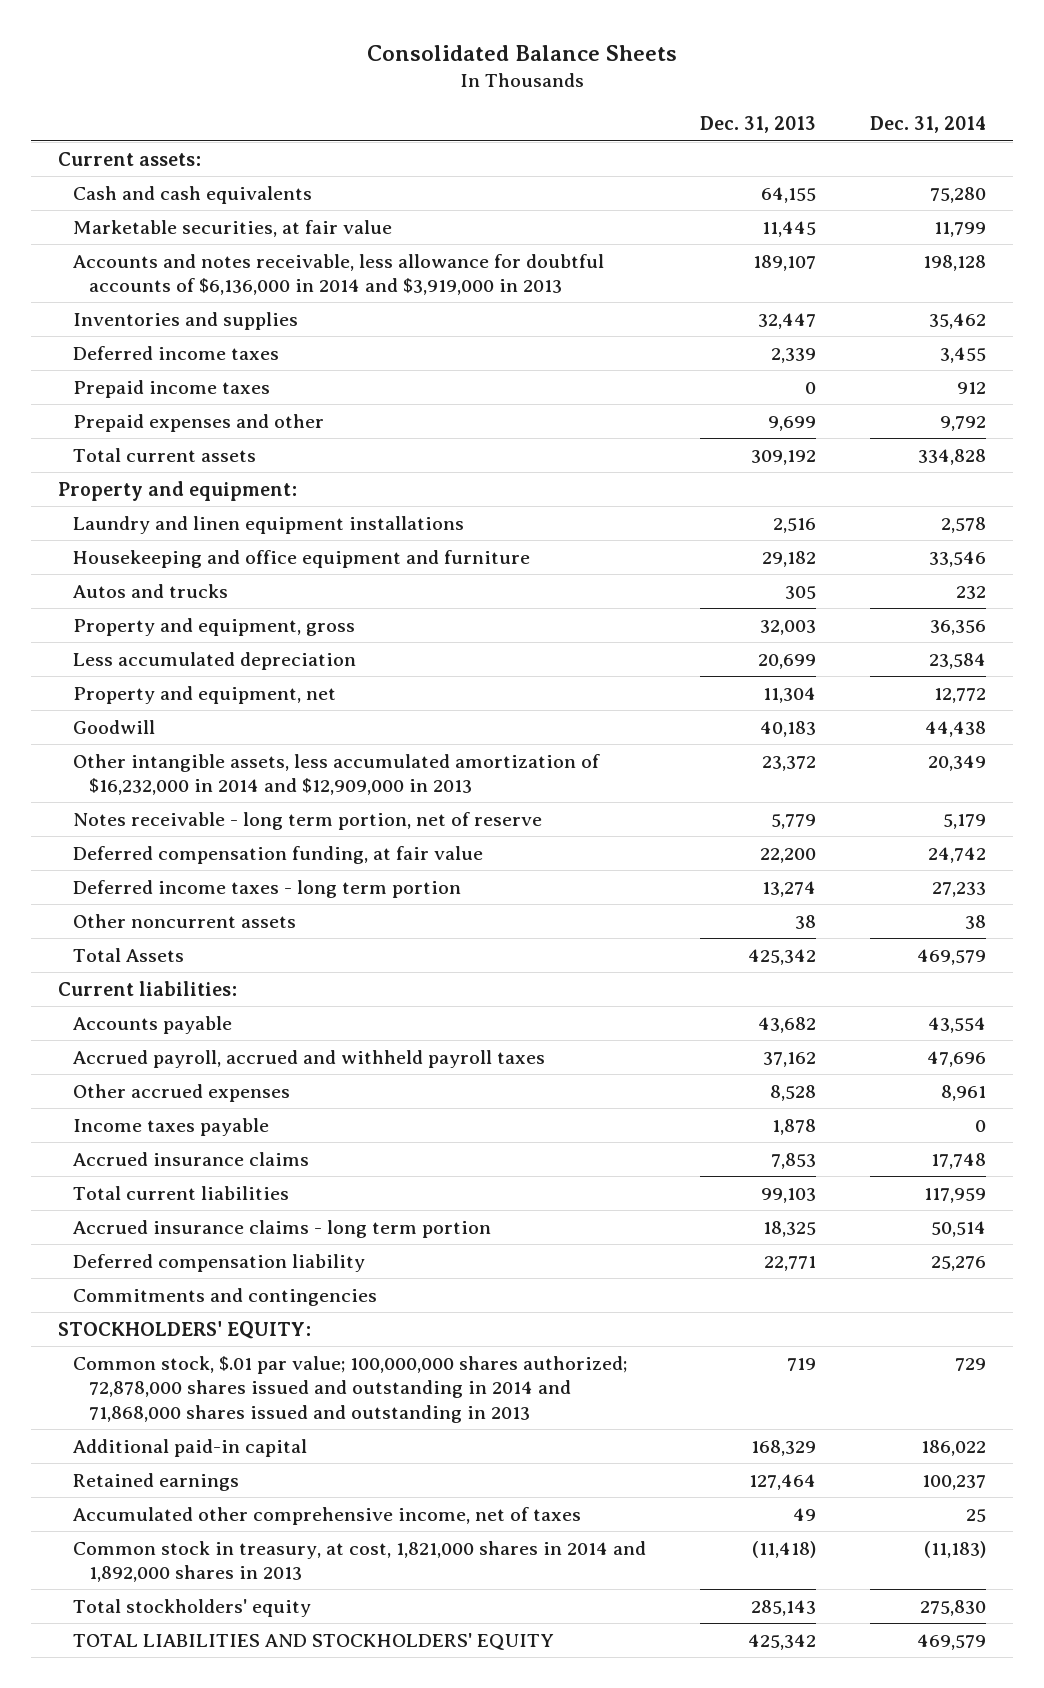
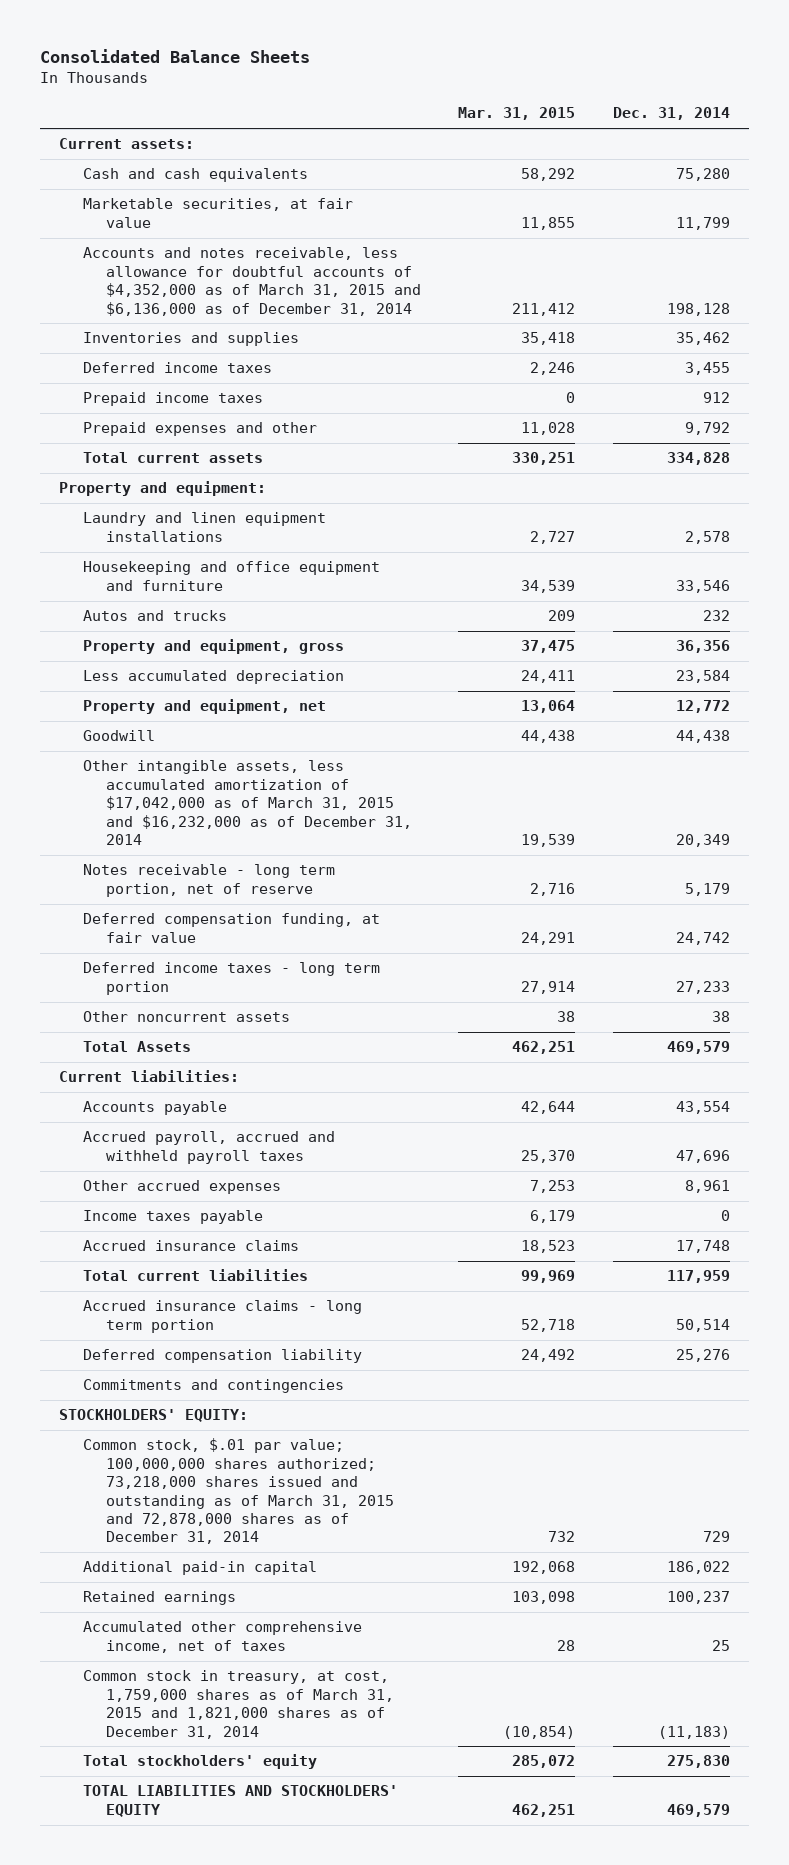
[700,116,817,134] Dec. 31, 2013 -> none
none -> [458,107,576,121] Mar. 31, 2015
[73,253,605,296] Accounts and notes receivable, less allowance for doubtful accounts of $6,136,000 in 2014 and $3,919,000 in 2013 -> [82,247,421,316] Accounts and notes receivable, less allowance for doubtful accounts of $4,352,000 as of March 31, 2015 and $6,136,000 as of December 31, 2014
[73,753,601,796] Other intangible assets, less accumulated amortization of $16,232,000 in 2014 and $12,909,000 in 2013 -> [82,760,412,845] Other intangible assets, less accumulated amortization of $17,042,000 as of March 31, 2015 and $16,232,000 as of December 31, 2014
[73,1355,628,1423] Common stock, $.01 par value; 100,000,000 shares authorized; 72,878,000 shares issued and outstanding in 2014 and 71,868,000 shares issued and outstanding in 2013 -> [82,1438,394,1545] Common stock, $.01 par value; 100,000,000 shares authorized; 73,218,000 shares issued and outstanding as of March 31, 2015 and 72,878,000 shares as of December 31, 2014
[73,1540,647,1583] Common stock in treasury, at cost, 1,821,000 shares in 2014 and 1,892,000 shares in 2013 -> [82,1670,394,1739] Common stock in treasury, at cost, 1,759,000 shares as of March 31, 2015 and 1,821,000 shares as of December 31, 2014

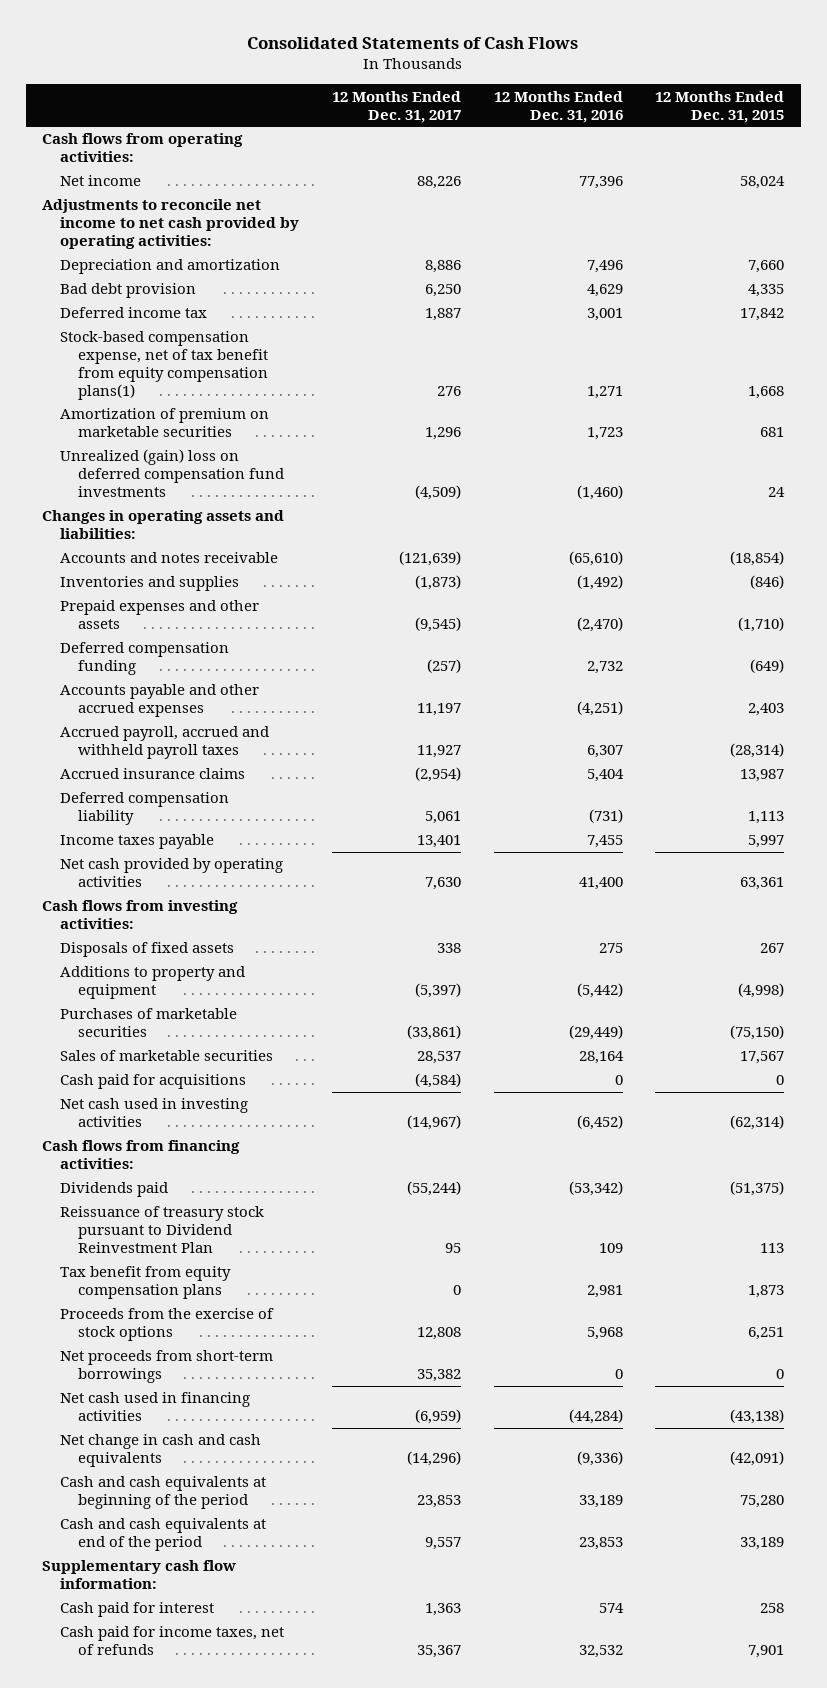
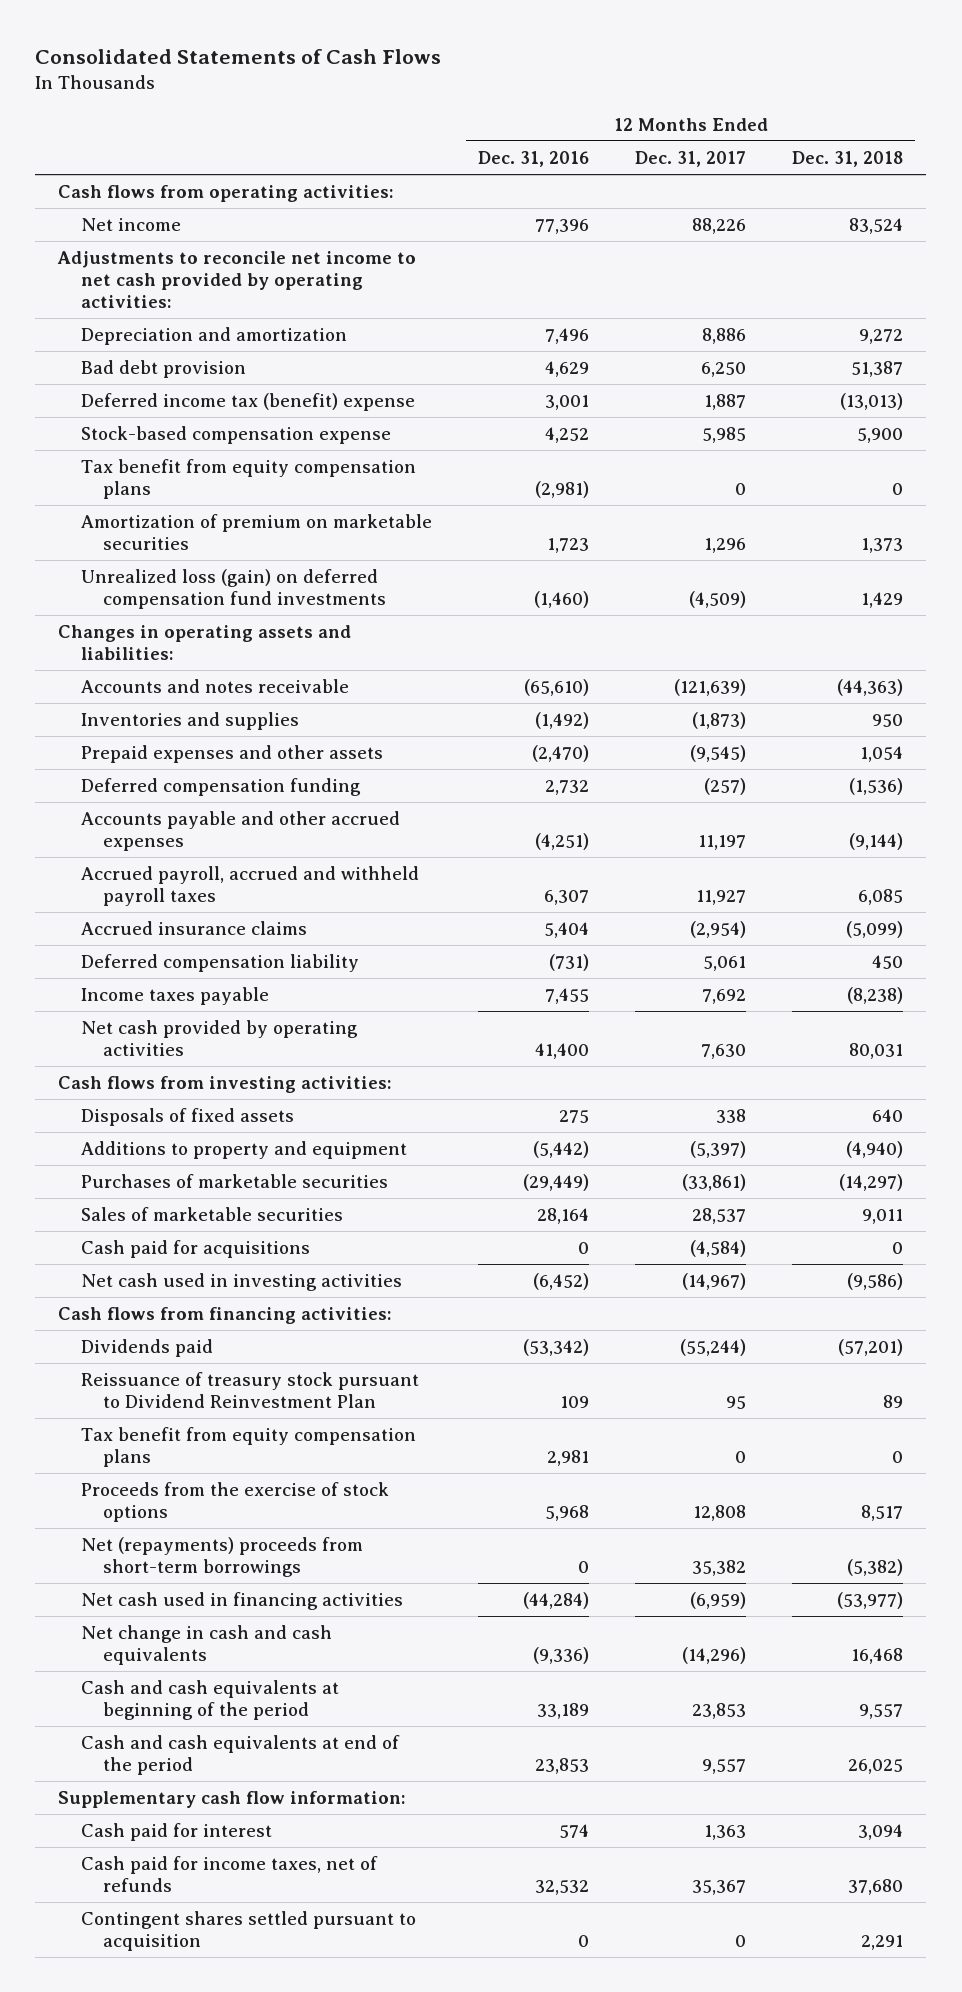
[655,90,785,123] 12 Months Ended Dec. 31, 2015 -> none
none -> [792,150,904,167] Dec. 31, 2018
[60,307,208,319] Deferred income tax -> [80,393,415,412] Deferred income tax (benefit) expense
[60,331,268,400] Stock-based compensation expense, net of tax benefit from equity compensation plans(1) -> [80,426,391,445] Stock-based compensation expense
[436,385,461,396] 276 -> [702,427,747,444] 5,985
[586,385,623,399] 1,271 -> [544,427,589,444] 4,252
none -> [80,459,416,499] Tax benefit from equity compensation plans
[60,449,284,498] Unrealized (gain) loss on deferred compensation fund investments -> [80,569,386,609] Unrealized loss (gain) on deferred compensation fund investments
[416,835,461,849] 13,401 -> [702,989,747,1005] 7,692
[60,1350,274,1384] Net proceeds from short-term borrowings -> [80,1537,363,1577] Net (repayments) proceeds from short-term borrowings
none -> [80,1911,416,1951] Contingent shares settled pursuant to acquisition

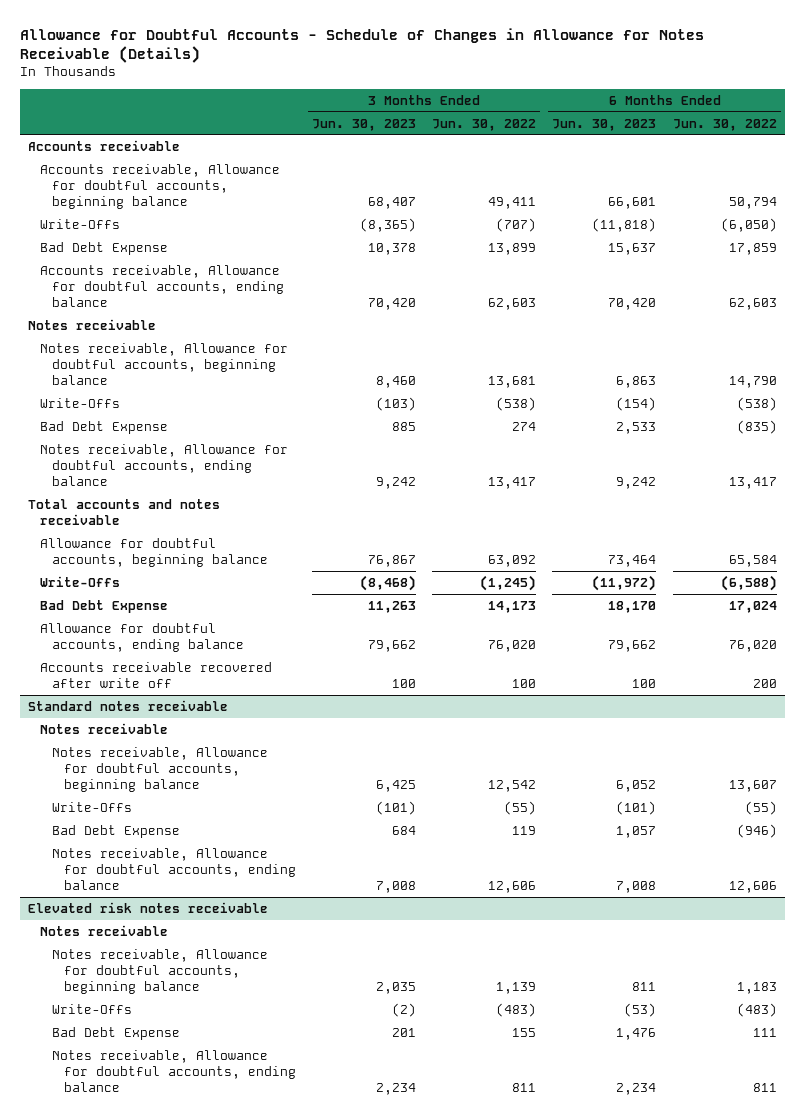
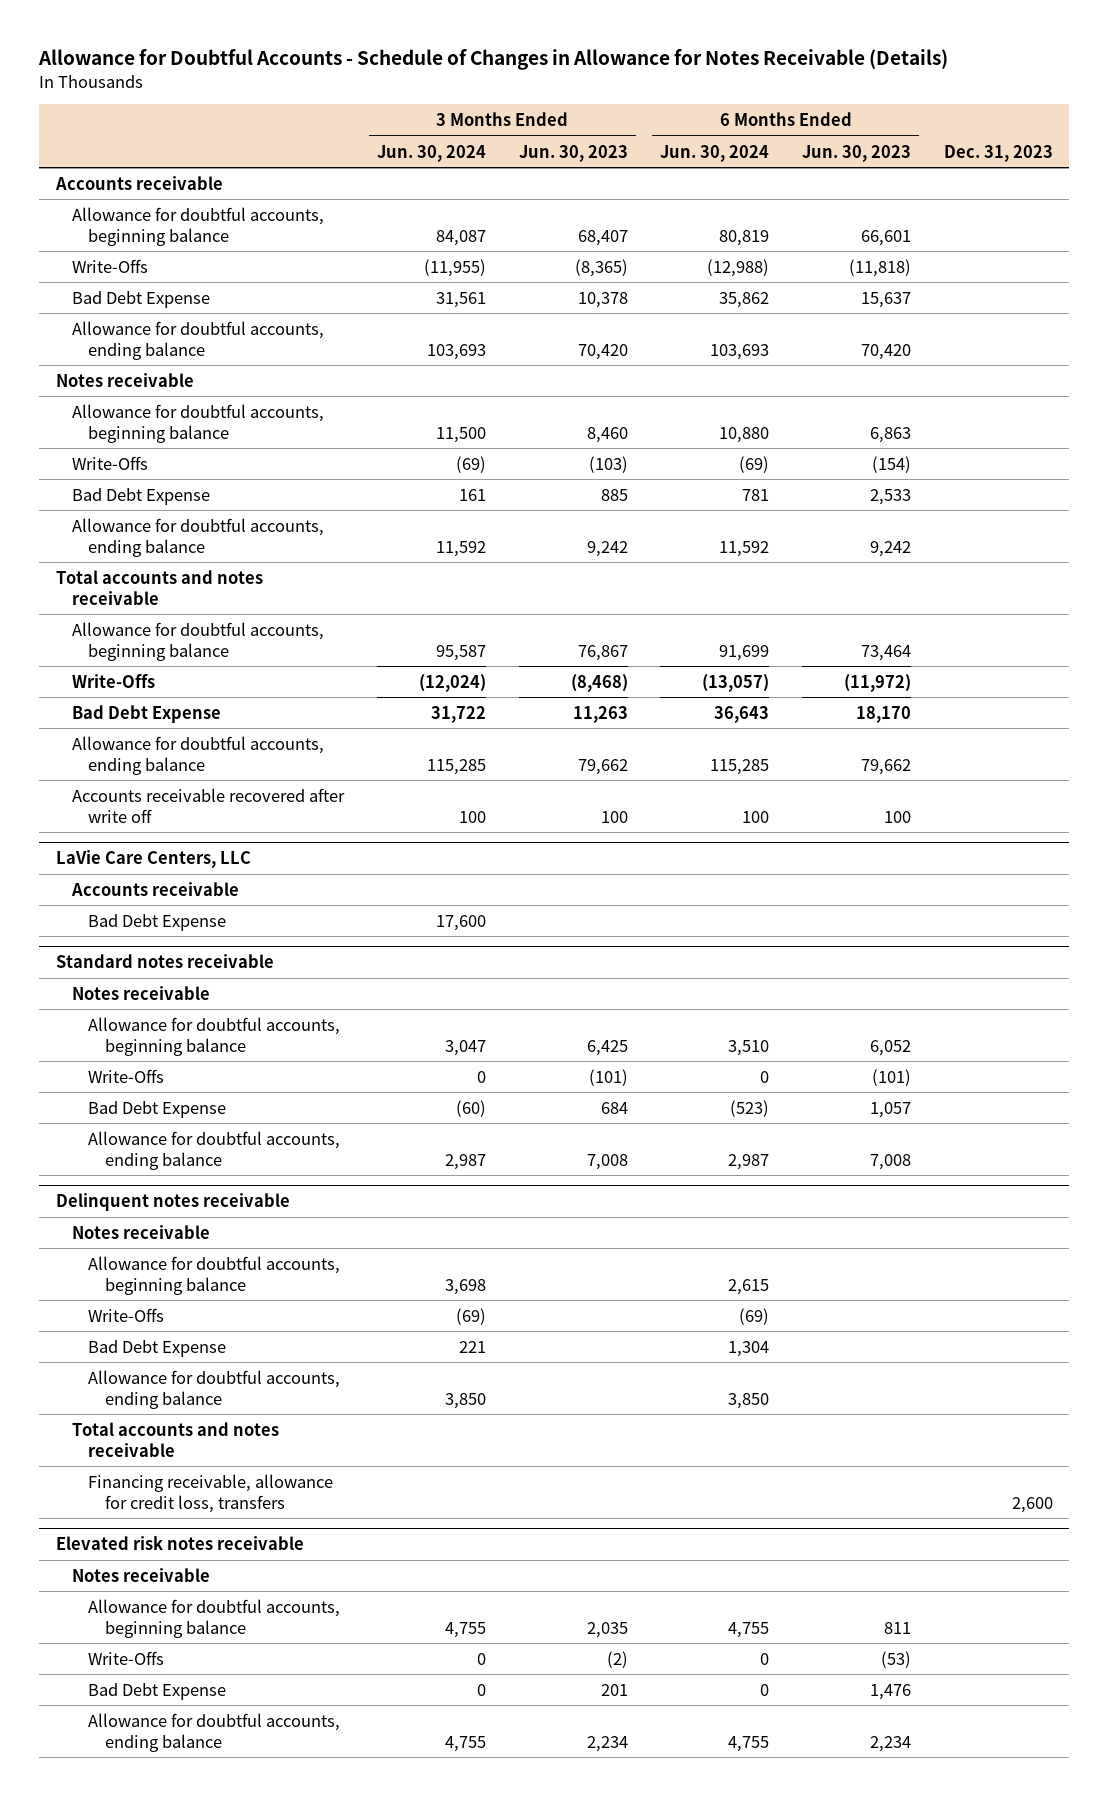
[432,118,537,131] Jun. 30, 2022 -> none
[672,118,777,131] Jun. 30, 2022 -> none
none -> [376,144,486,162] Jun. 30, 2024
none -> [660,144,770,162] Jun. 30, 2024
none -> [944,144,1054,162] Dec. 31, 2023
[39,163,280,209] Accounts receivable, Allowance for doubtful accounts, beginning balance -> [72,206,325,246] Allowance for doubtful accounts, beginning balance
[39,264,284,307] Accounts receivable, Allowance for doubtful accounts, ending balance -> [72,320,325,360] Allowance for doubtful accounts, ending balance
[39,342,288,385] Notes receivable, Allowance for doubtful accounts, beginning balance -> [72,403,325,443] Allowance for doubtful accounts, beginning balance
[39,443,288,486] Notes receivable, Allowance for doubtful accounts, ending balance -> [72,517,325,557] Allowance for doubtful accounts, ending balance
none -> [55,850,251,869] LaVie Care Centers, LLC
none -> [71,881,240,896] Accounts receivable
none -> [88,913,227,931] Bad Debt Expense
[51,746,268,792] Notes receivable, Allowance for doubtful accounts, beginning balance -> [88,1016,341,1056] Allowance for doubtful accounts, beginning balance
[51,847,296,890] Notes receivable, Allowance for doubtful accounts, ending balance -> [88,1130,341,1170] Allowance for doubtful accounts, ending balance
none -> [55,1193,290,1212] Delinquent notes receivable
none -> [72,1224,211,1239] Notes receivable
none -> [88,1255,341,1295] Allowance for doubtful accounts, beginning balance
none -> [88,1307,165,1322] Write-Offs
none -> [88,1339,227,1357] Bad Debt Expense
none -> [88,1369,341,1409] Allowance for doubtful accounts, ending balance
none -> [72,1421,280,1457] Total accounts and notes receivable
none -> [88,1473,334,1513] Financing receivable, allowance for credit loss, transfers
[51,948,268,994] Notes receivable, Allowance for doubtful accounts, beginning balance -> [88,1598,341,1638] Allowance for doubtful accounts, beginning balance
[51,1049,296,1092] Notes receivable, Allowance for doubtful accounts, ending balance -> [88,1712,341,1752] Allowance for doubtful accounts, ending balance

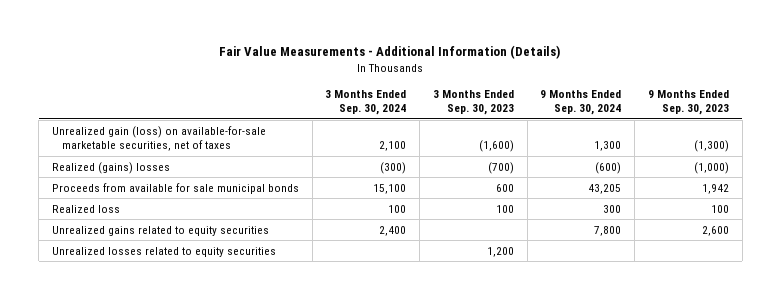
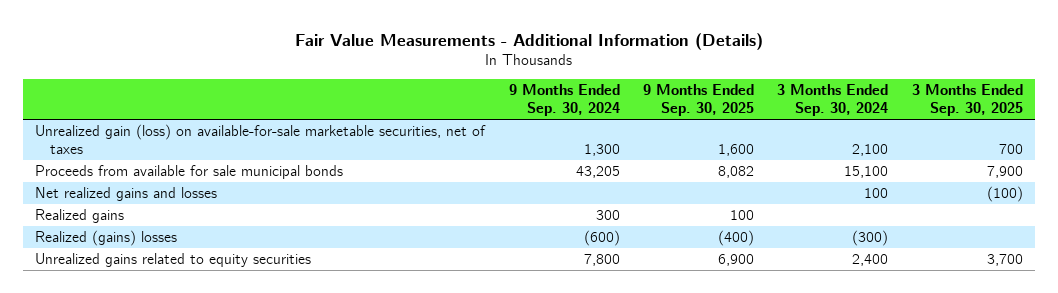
[432,90,514,116] 3 Months Ended Sep. 30, 2023 -> none
[647,90,729,116] 9 Months Ended Sep. 30, 2023 -> none
none -> [642,84,754,117] 9 Months Ended Sep. 30, 2025
none -> [911,84,1023,117] 3 Months Ended Sep. 30, 2025
[51,204,120,213] Realized loss -> none
none -> [35,186,218,201] Net realized gains and losses
none -> [35,208,125,223] Realized gains
[51,161,170,174] Realized (gains) losses -> [35,229,178,246] Realized (gains) losses
[51,246,276,257] Unrealized losses related to equity securities -> none

